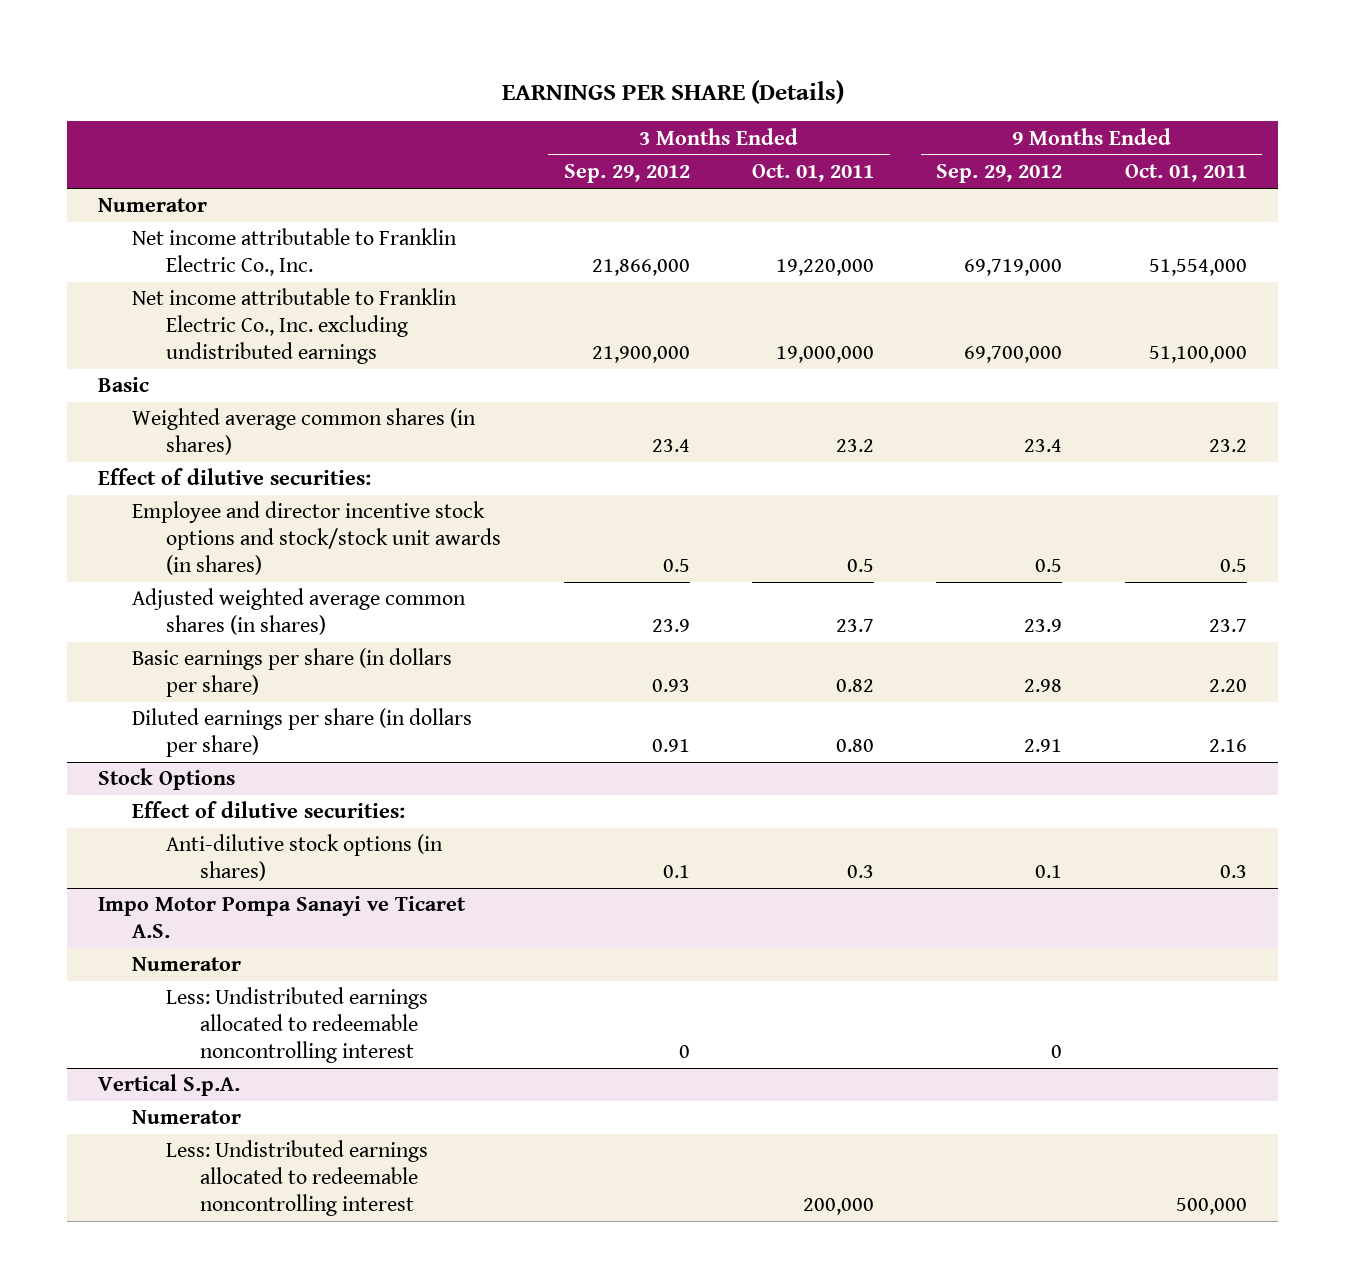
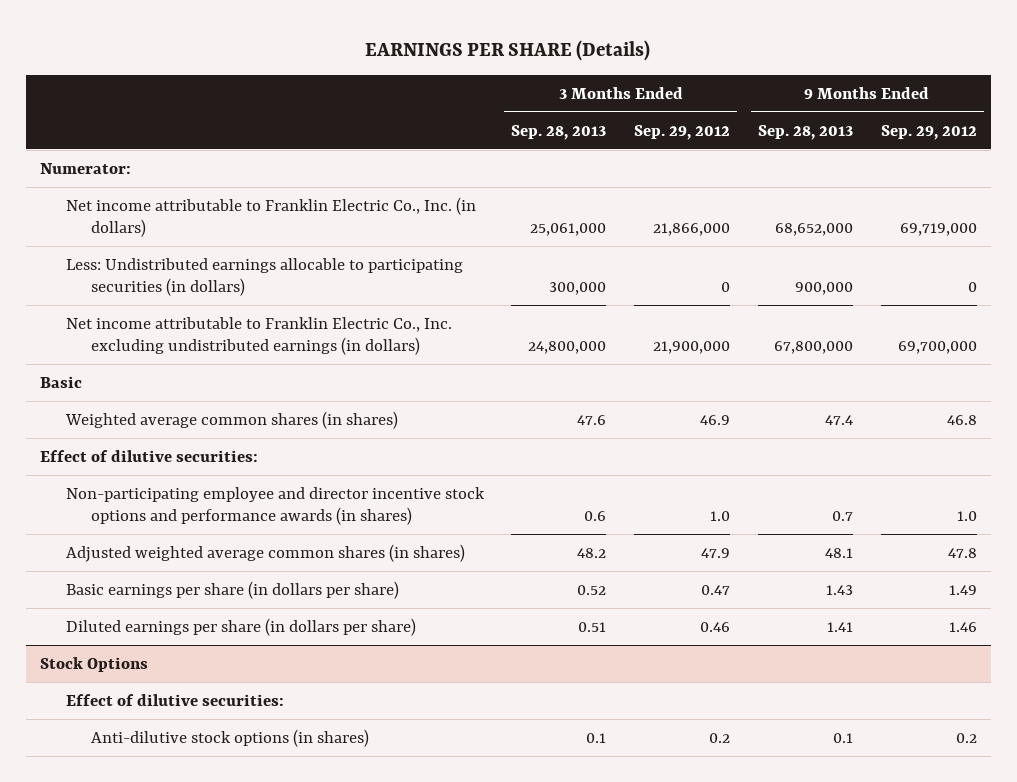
[752,164,875,183] Oct. 01, 2011 -> none
[1124,164,1247,183] Oct. 01, 2011 -> none
none -> [511,124,607,140] Sep. 28, 2013
none -> [757,124,853,140] Sep. 28, 2013
[98,198,208,213] Numerator -> [40,162,132,174] Numerator:
[132,228,458,277] Net income attributable to Franklin Electric Co., Inc. -> [65,196,476,237] Net income attributable to Franklin Electric Co., Inc. (in dollars)
none -> [65,257,463,296] Less: Undistributed earnings allocable to participating securities (in dollars)
[132,288,458,364] Net income attributable to Franklin Electric Co., Inc. excluding undistributed earnings -> [65,316,452,355] Net income attributable to Franklin Electric Co., Inc. excluding undistributed earnings (in dollars)
[651,439,690,453] 23.4 -> [700,414,731,425] 46.9
[1024,439,1063,453] 23.4 -> [946,414,977,425] 46.8
[132,501,502,575] Employee and director incentive stock options and stock/stock unit awards (in shares) -> [65,486,485,525] Non-participating employee and director incentive stock options and performance awards (in shares)
[662,558,690,572] 0.5 -> [710,510,731,521] 1.0
[1035,558,1063,572] 0.5 -> [956,510,977,521] 1.0
[651,619,690,633] 23.9 -> [701,547,731,558] 47.9
[1024,619,1063,633] 23.9 -> [947,547,977,558] 47.8
[651,679,690,693] 0.93 -> [701,584,731,595] 0.47
[1024,679,1063,693] 2.98 -> [948,584,977,595] 1.49
[651,739,690,753] 0.91 -> [700,621,731,632] 0.46
[1024,739,1063,753] 2.91 -> [948,621,977,632] 1.46
[98,896,467,939] Impo Motor Pompa Sanayi ve Ticaret A.S. -> none
[132,957,242,972] Numerator -> none
[166,987,429,1063] Less: Undistributed earnings allocated to redeemable noncontrolling interest -> none
[98,1074,241,1097] Vertical S.p.A. -> none
[132,1110,242,1125] Numerator -> none
[166,1140,429,1216] Less: Undistributed earnings allocated to redeemable noncontrolling interest -> none
[662,865,690,879] 0.1 -> [709,732,731,743] 0.2
[1035,865,1063,879] 0.1 -> [955,732,977,743] 0.2

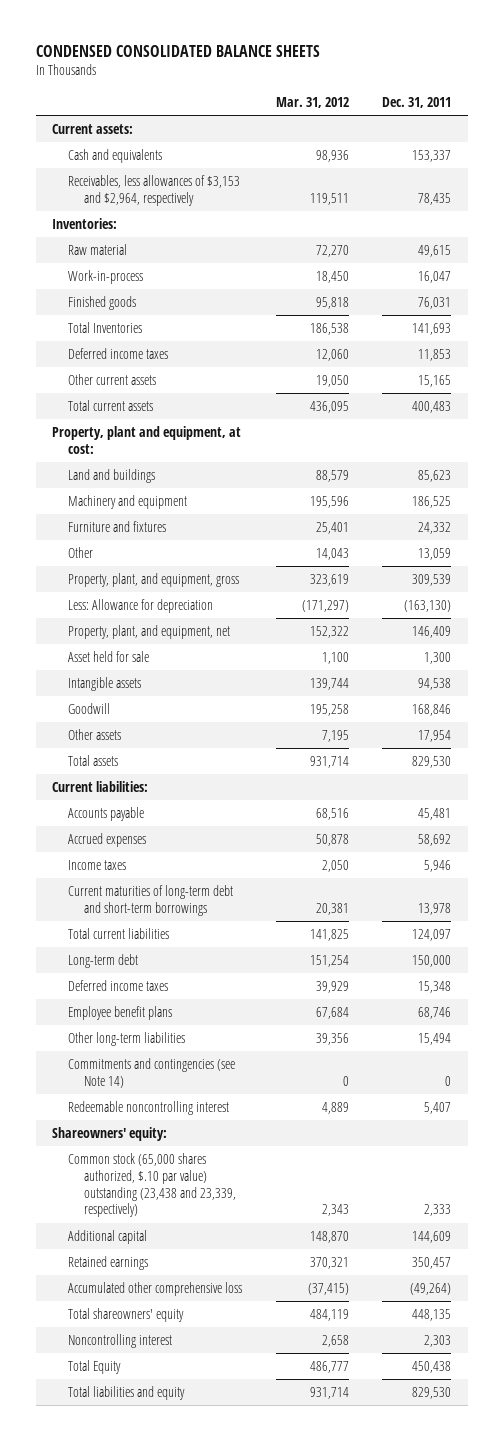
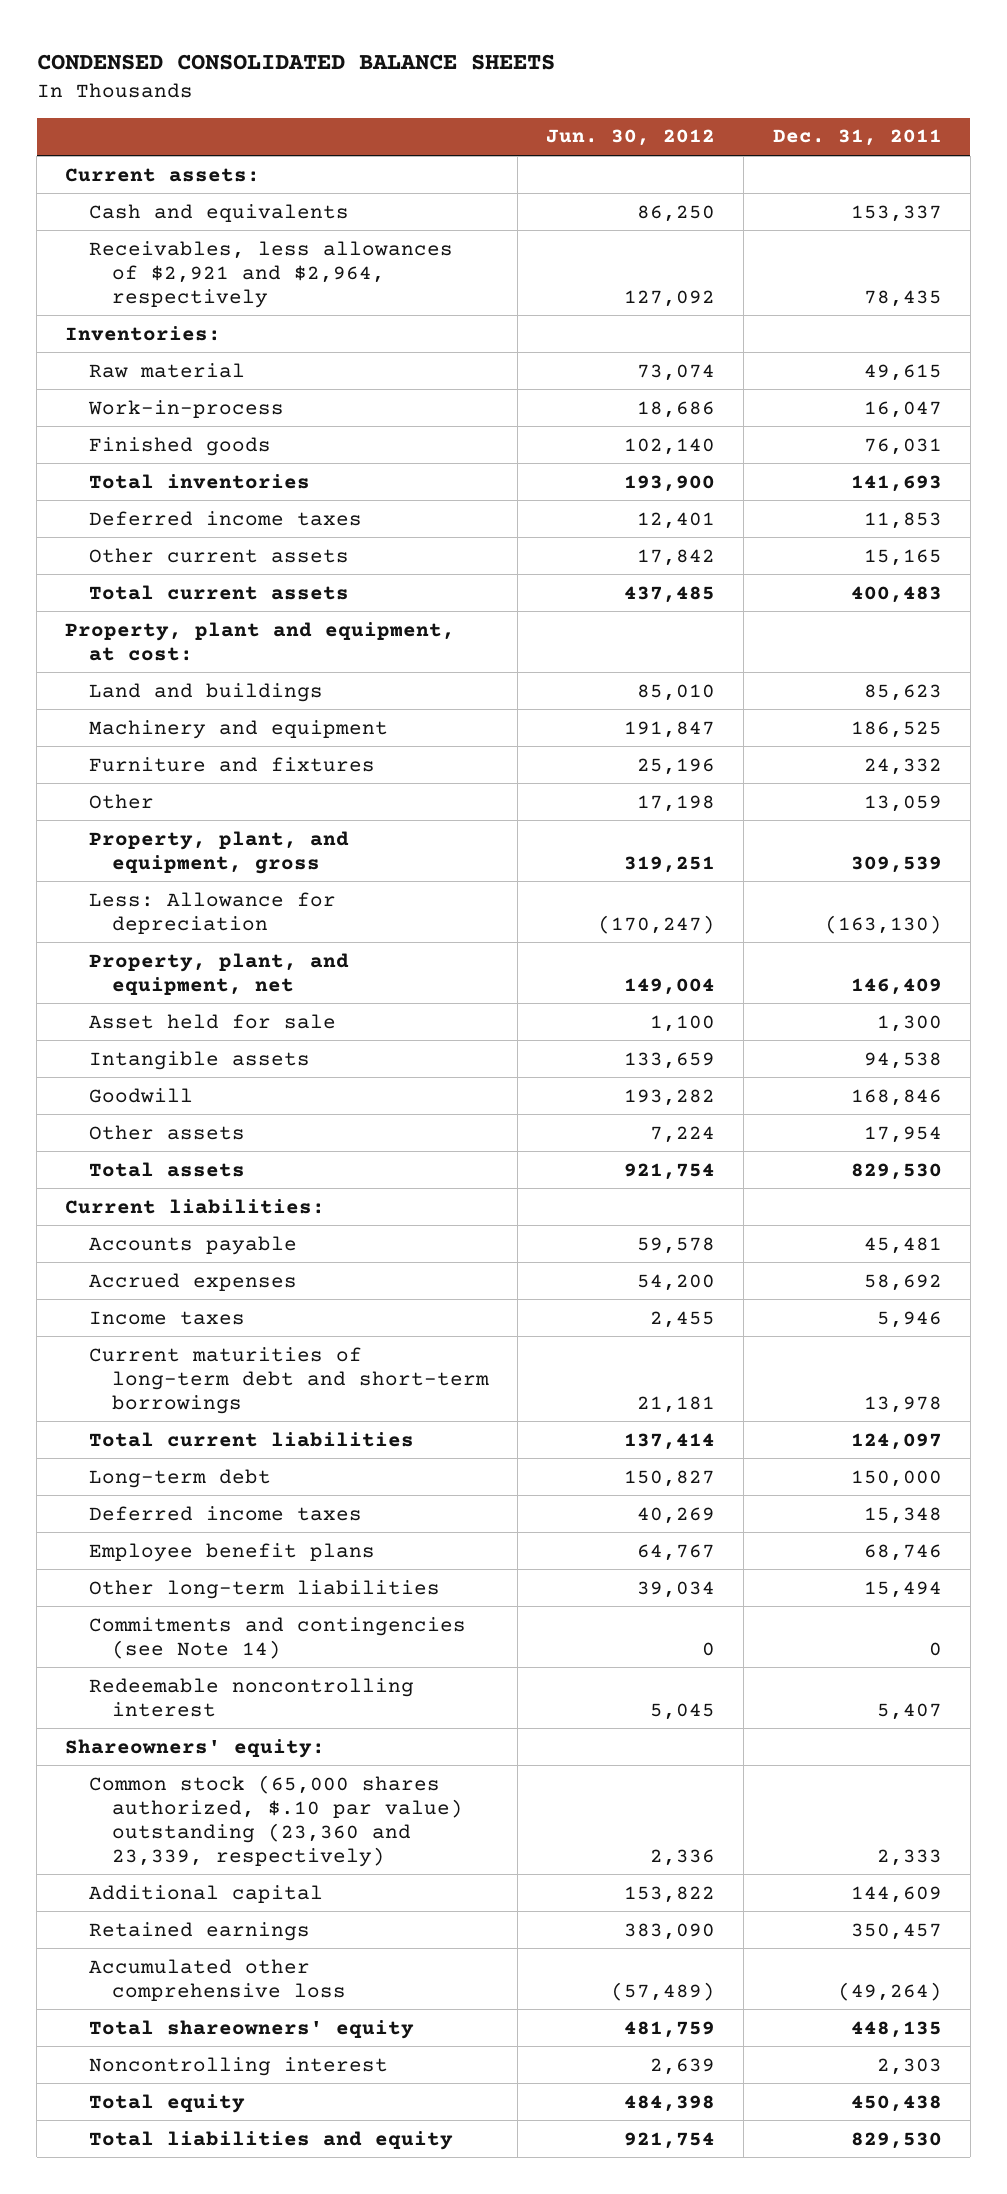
[275,96,349,108] Mar. 31, 2012 -> none
none -> [546,129,716,147] Jun. 30, 2012
[68,174,241,206] Receivables, less allowances of $3,153 and $2,964, respectively -> [88,240,453,308] Receivables, less allowances of $2,921 and $2,964, respectively
[68,321,143,333] Total Inventories -> [88,473,310,489] Total inventories
[68,1152,236,1218] Common stock (65,000 shares authorized, $.10 par value) outstanding (23,438 and 23,339, respectively) -> [88,1774,463,1867] Common stock (65,000 shares authorized, $.10 par value) outstanding (23,360 and 23,339, respectively)
[68,1359,122,1374] Total Equity -> [88,2093,245,2113] Total equity

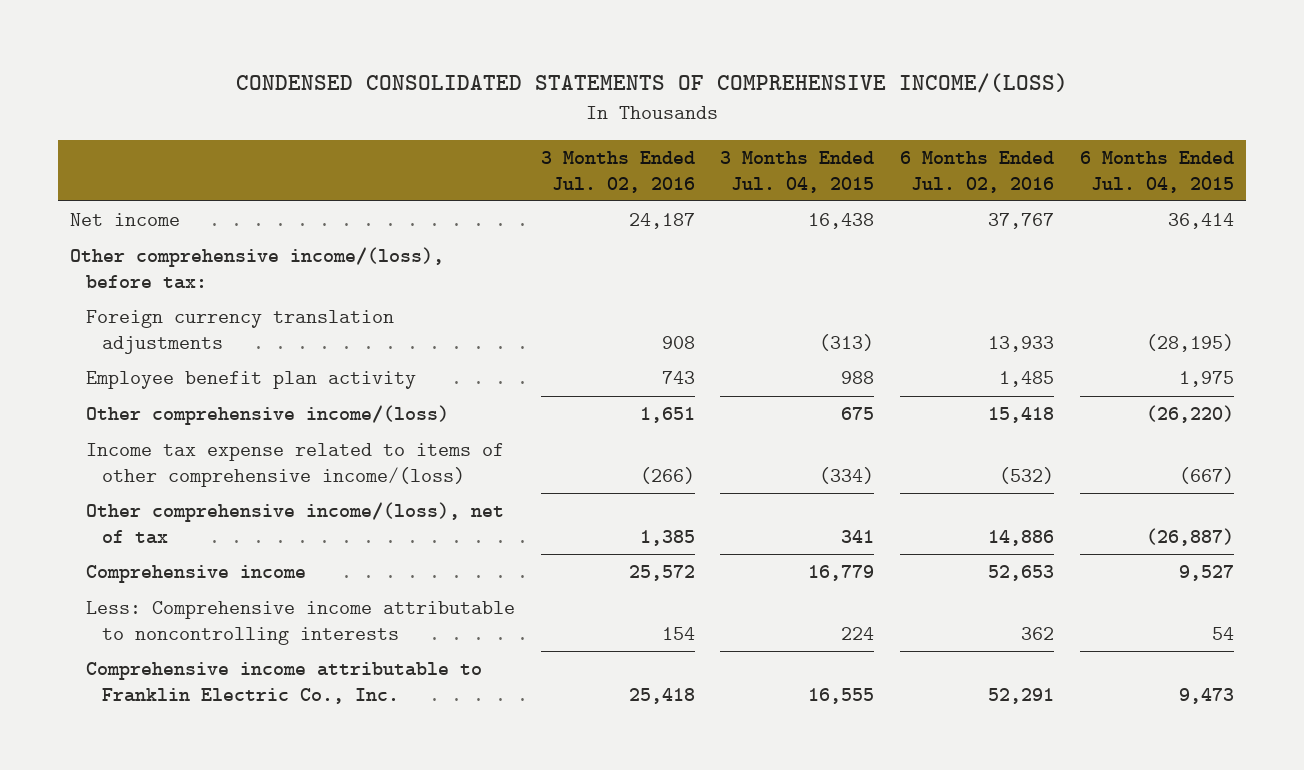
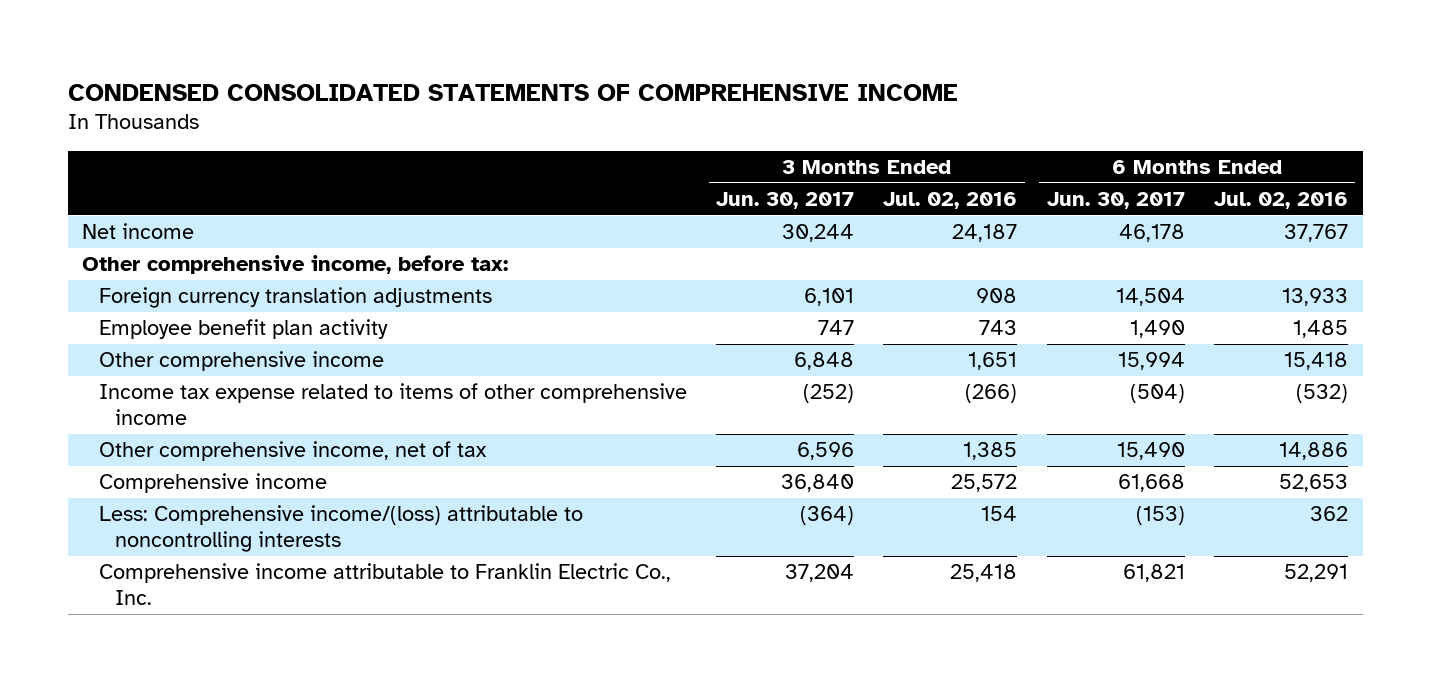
[236,73,1069,94] CONDENSED CONSOLIDATED STATEMENTS OF COMPREHENSIVE INCOME/(LOSS) -> [67,83,958,101] CONDENSED CONSOLIDATED STATEMENTS OF COMPREHENSIVE INCOME
[720,150,875,193] 3 Months Ended Jul. 04, 2015 -> none
[1079,150,1234,193] 6 Months Ended Jul. 04, 2015 -> none
none -> [715,191,854,209] Jun. 30, 2017
none -> [1046,191,1185,209] Jun. 30, 2017
[70,247,445,289] Other comprehensive income/(loss), before tax: -> [82,255,509,275] Other comprehensive income, before tax:
[86,405,450,426] Other comprehensive income/(loss) -> [98,351,384,372] Other comprehensive income
[86,443,505,487] Income tax expense related to items of other comprehensive income/(loss) -> [98,383,687,426] Income tax expense related to items of other comprehensive income
[86,502,505,544] Other comprehensive income/(loss), net of tax -> [98,441,487,462] Other comprehensive income, net of tax
[86,601,516,645] Less: Comprehensive income attributable to noncontrolling interests -> [98,505,583,553] Less: Comprehensive income/(loss) attributable to noncontrolling interests

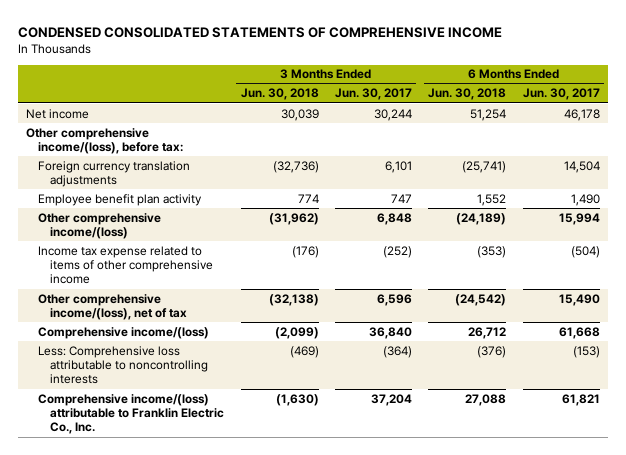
[883,191,1018,209] Jul. 02, 2016 -> none
[1214,191,1349,209] Jul. 02, 2016 -> none
none -> [240,88,319,101] Jun. 30, 2018
none -> [428,88,507,101] Jun. 30, 2018
[82,255,509,275] Other comprehensive income, before tax: -> [26,127,184,155] Other comprehensive income/(loss), before tax:
[98,351,384,372] Other comprehensive income -> [38,212,162,240] Other comprehensive income/(loss)
[98,441,487,462] Other comprehensive income, net of tax -> [38,293,188,321] Other comprehensive income/(loss), net of tax
[98,473,327,494] Comprehensive income -> [38,326,210,339] Comprehensive income/(loss)
[98,505,583,553] Less: Comprehensive income/(loss) attributable to noncontrolling interests -> [38,345,209,385] Less: Comprehensive loss attributable to noncontrolling interests
[98,563,671,606] Comprehensive income attributable to Franklin Electric Co., Inc. -> [38,393,225,435] Comprehensive income/(loss) attributable to Franklin Electric Co., Inc.

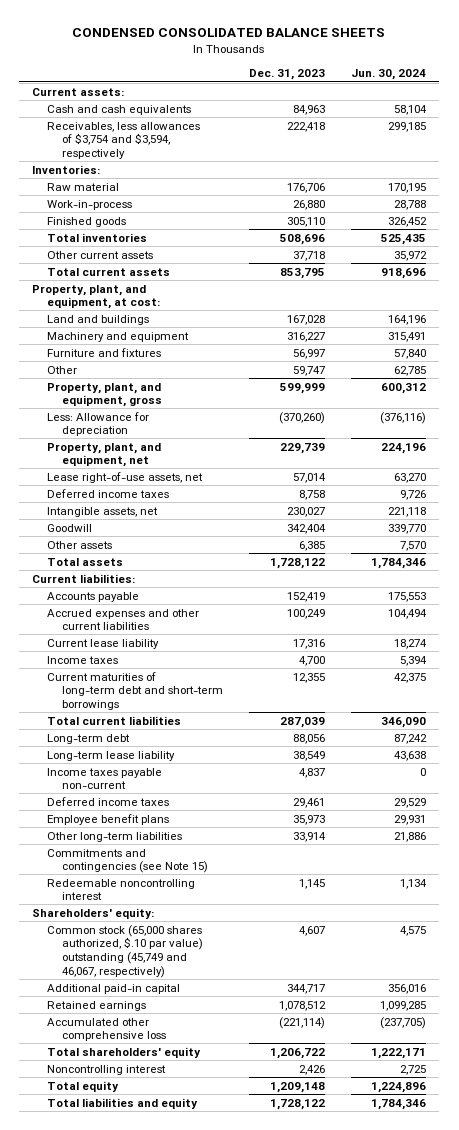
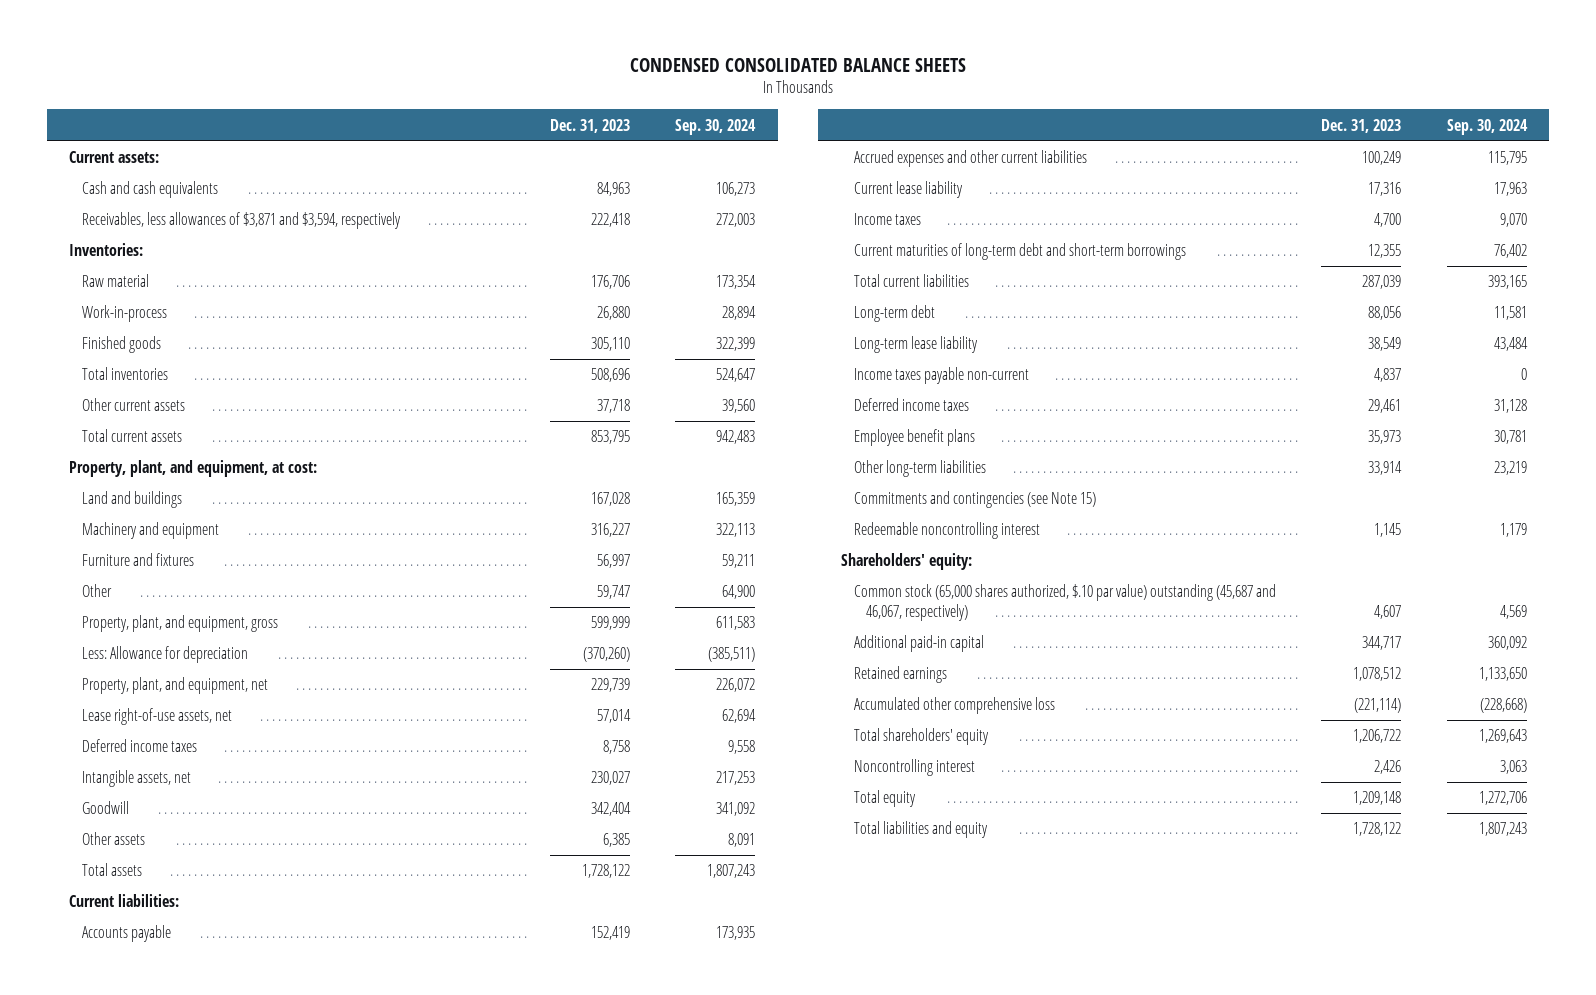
[351,69,427,81] Jun. 30, 2024 -> none
none -> [675,118,757,135] Sep. 30, 2024
[47,121,201,159] Receivables, less allowances of $3,754 and $3,594, respectively -> [81,212,401,230] Receivables, less allowances of $3,871 and $3,594, respectively
[47,924,204,978] Common stock (65,000 shares authorized, $.10 par value) outstanding (45,749 and 46,067, respectively) -> [853,584,1276,622] Common stock (65,000 shares authorized, $.10 par value) outstanding (45,687 and 46,067, respectively)

